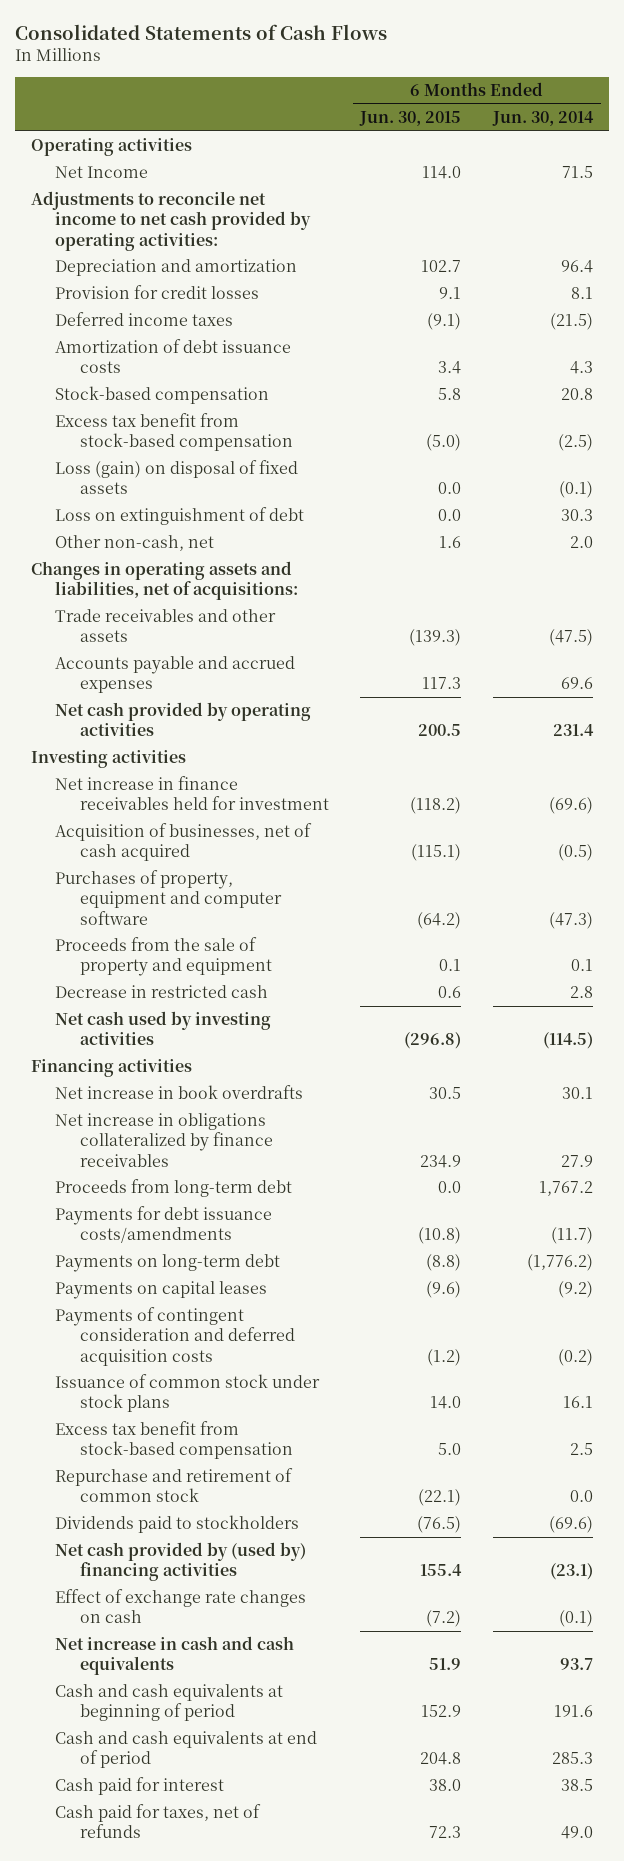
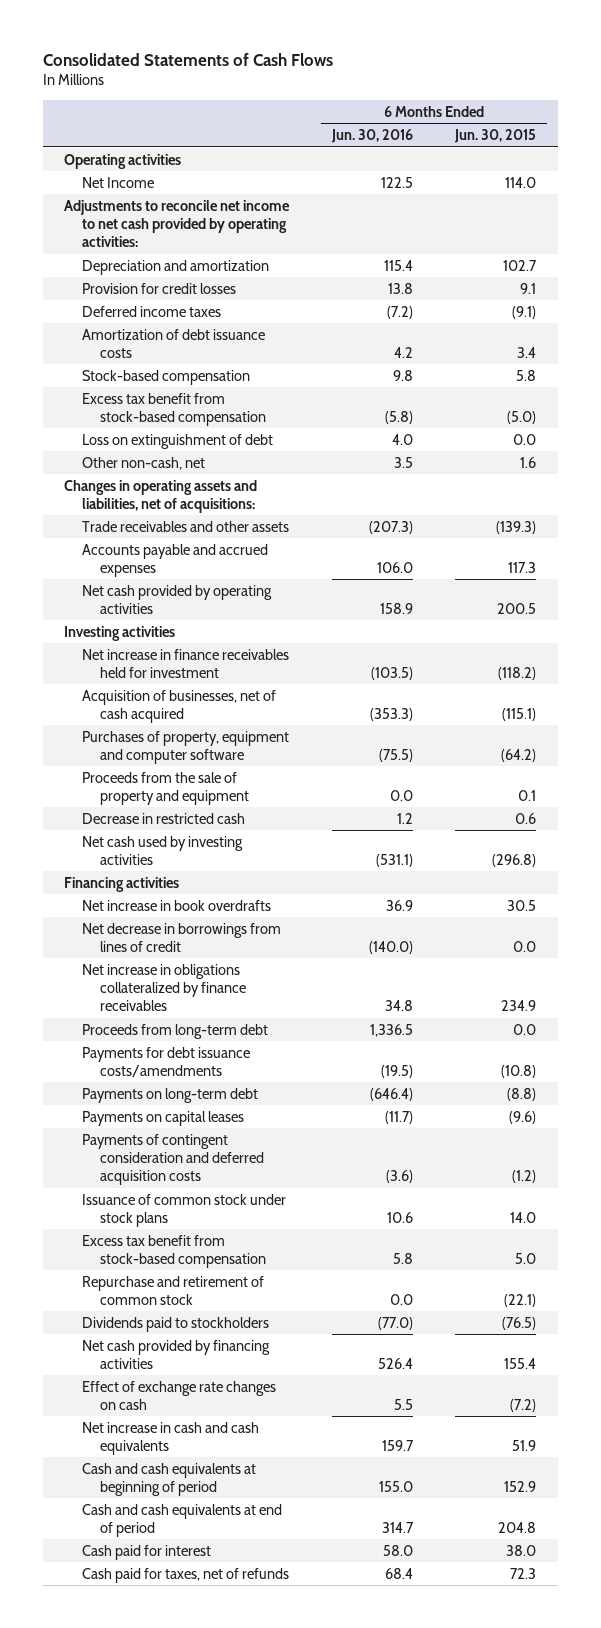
[491,110,594,126] Jun. 30, 2014 -> none
none -> [330,129,413,144] Jun. 30, 2016
[55,460,299,495] Loss (gain) on disposal of fixed assets -> none
none -> [81,922,281,952] Net decrease in borrowings from lines of credit
[55,1542,307,1582] Net cash provided by (used by) financing activities -> [81,1339,270,1369] Net cash provided by financing activities

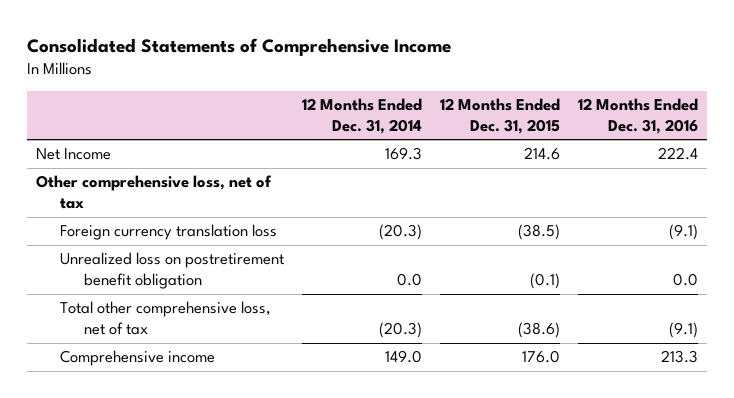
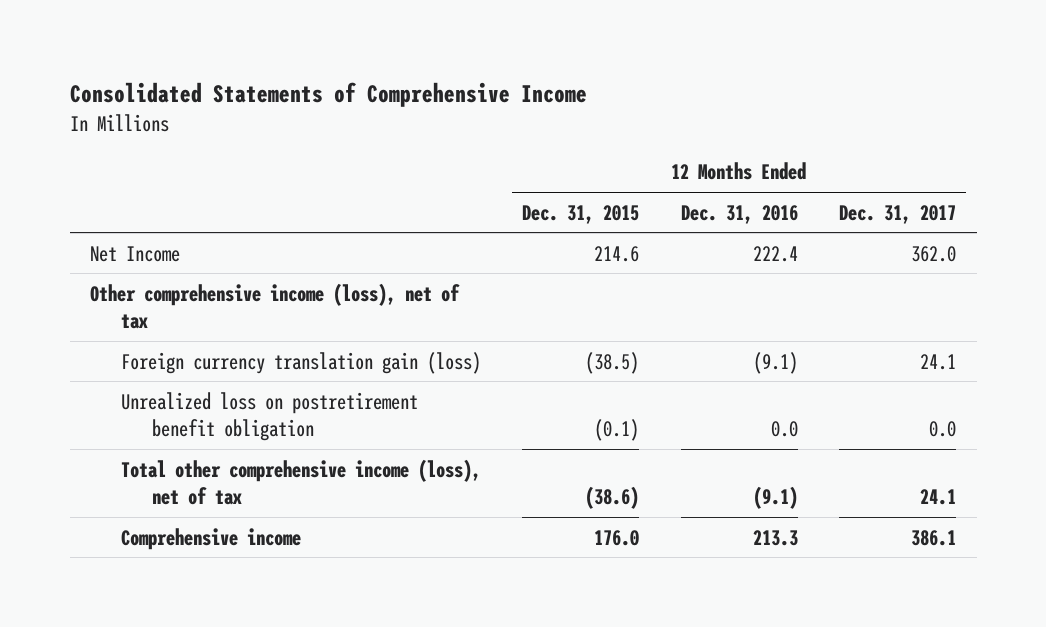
[301,97,422,135] 12 Months Ended Dec. 31, 2014 -> none
none -> [838,204,956,224] Dec. 31, 2017
[35,175,272,210] Other comprehensive loss, net of tax -> [90,282,461,329] Other comprehensive income (loss), net of tax
[59,224,277,241] Foreign currency translation loss -> [120,351,481,374] Foreign currency translation gain (loss)
[59,301,271,336] Total other comprehensive loss, net of tax -> [120,458,481,505] Total other comprehensive income (loss), net of tax

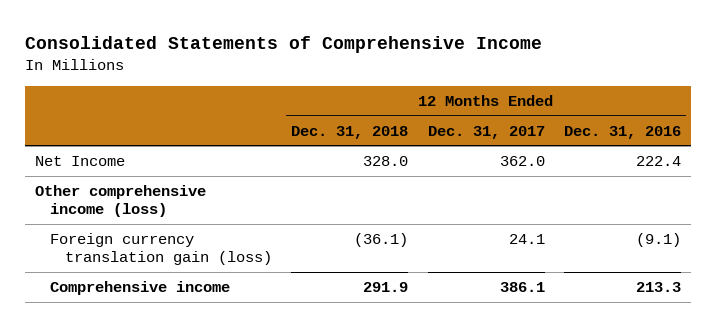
[522,204,640,224] Dec. 31, 2015 -> none
none -> [291,125,409,139] Dec. 31, 2018
[90,282,461,329] Other comprehensive income (loss), net of tax -> [34,185,206,218] Other comprehensive income (loss)
[120,391,418,441] Unrealized loss on postretirement benefit obligation -> none
[120,458,481,505] Total other comprehensive income (loss), net of tax -> none

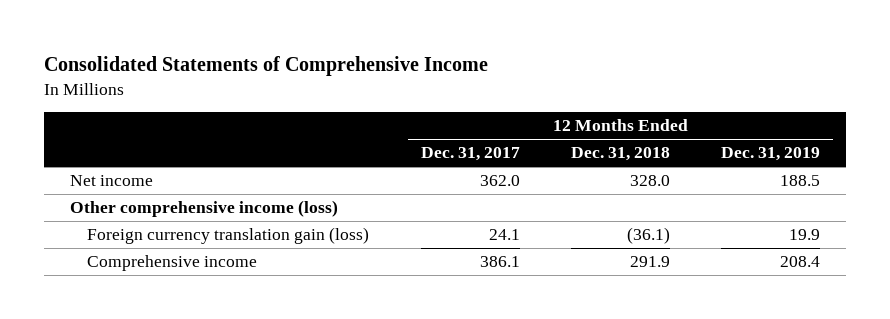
[564,125,682,139] Dec. 31, 2016 -> none
none -> [721,147,821,162] Dec. 31, 2019
[34,156,125,167] Net Income -> [69,175,153,187] Net income

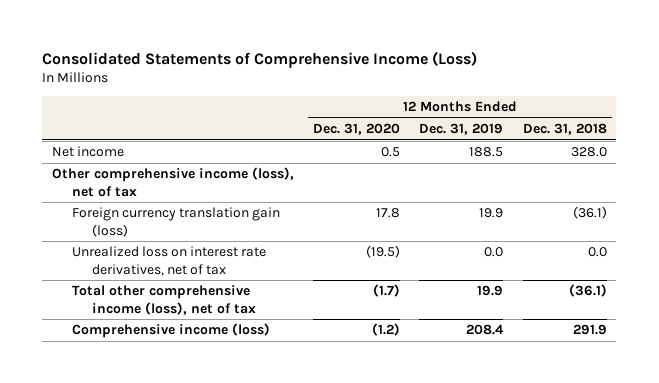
[44,56,489,77] Consolidated Statements of Comprehensive Income -> [42,50,478,68] Consolidated Statements of Comprehensive Income (Loss)
[420,147,520,162] Dec. 31, 2017 -> none
none -> [313,123,401,136] Dec. 31, 2020
[69,200,338,218] Other comprehensive income (loss) -> [51,167,294,197] Other comprehensive income (loss), net of tax
none -> [72,246,267,276] Unrealized loss on interest rate derivatives, net of tax
none -> [72,285,257,315] Total other comprehensive income (loss), net of tax
[87,255,258,272] Comprehensive income -> [72,323,271,339] Comprehensive income (loss)

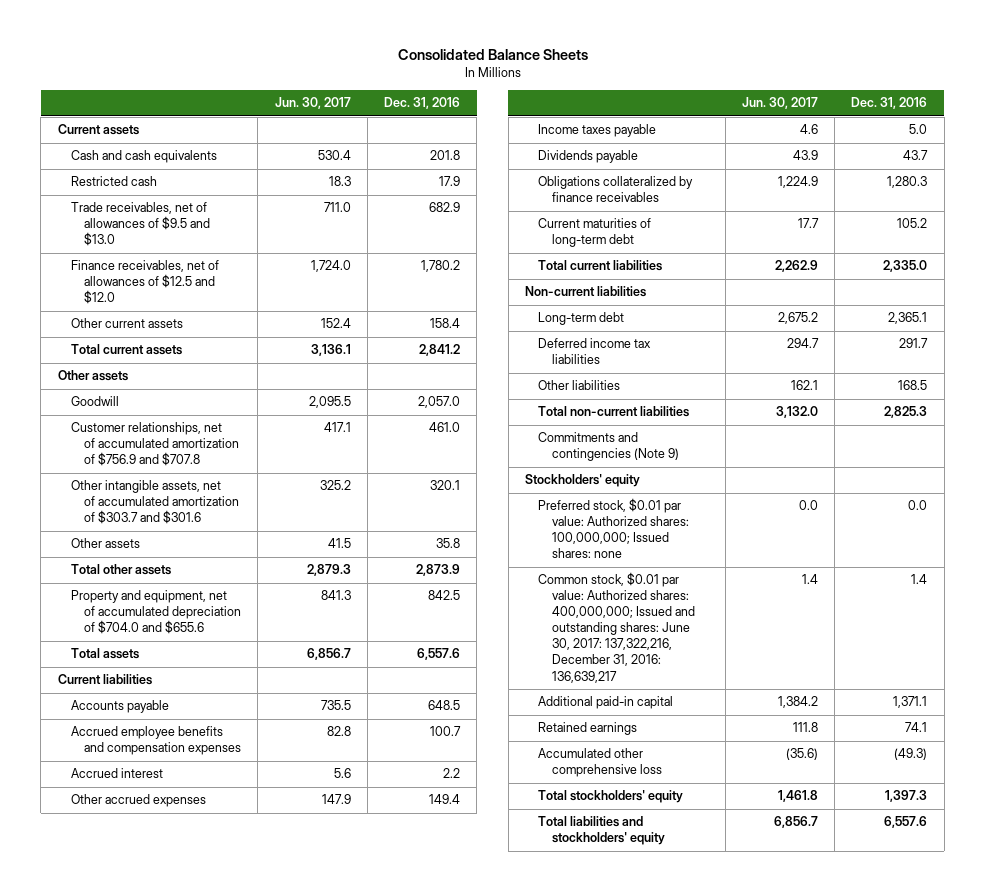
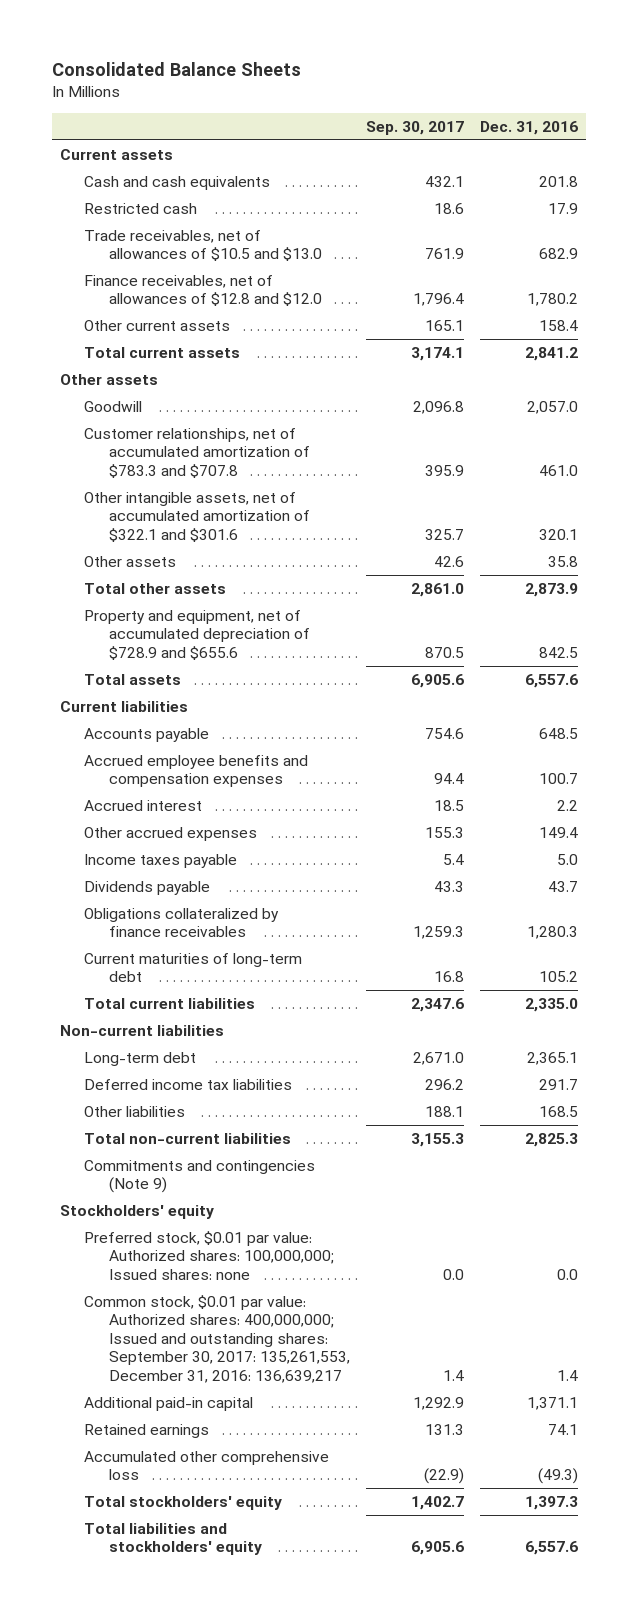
[274,97,351,110] Jun. 30, 2017 -> none
none -> [365,120,464,135] Sep. 30, 2017
[70,202,211,247] Trade receivables, net of allowances of $9.5 and $13.0 -> [84,230,322,262] Trade receivables, net of allowances of $10.5 and $13.0
[70,260,219,305] Finance receivables, net of allowances of $12.5 and $12.0 -> [84,275,322,307] Finance receivables, net of allowances of $12.8 and $12.0
[70,422,240,467] Customer relationships, net of accumulated amortization of $756.9 and $707.8 -> [84,428,310,478] Customer relationships, net of accumulated amortization of $783.3 and $707.8
[70,480,240,525] Other intangible assets, net of accumulated amortization of $303.7 and $301.6 -> [84,492,310,542] Other intangible assets, net of accumulated amortization of $322.1 and $301.6
[70,590,242,635] Property and equipment, net of accumulated depreciation of $704.0 and $655.6 -> [84,610,310,660] Property and equipment, net of accumulated depreciation of $728.9 and $655.6
[538,572,695,683] Common stock, $0.01 par value: Authorized shares: 400,000,000; Issued and outstanding shares: June 30, 2017: 137,322,216, December 31, 2016: 136,639,217 -> [84,1295,350,1383] Common stock, $0.01 par value: Authorized shares: 400,000,000; Issued and outstanding shares: September 30, 2017: 135,261,553, December 31, 2016: 136,639,217

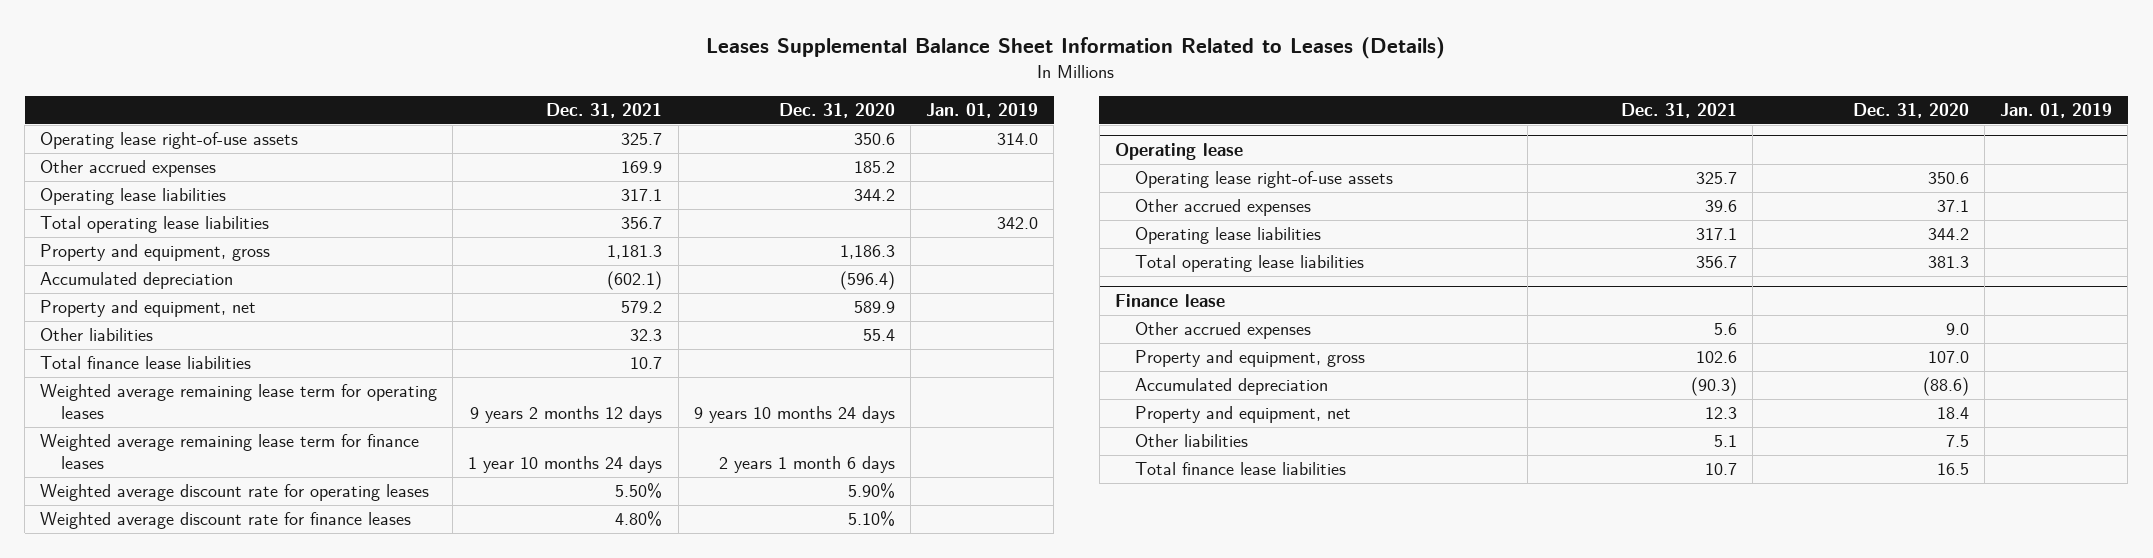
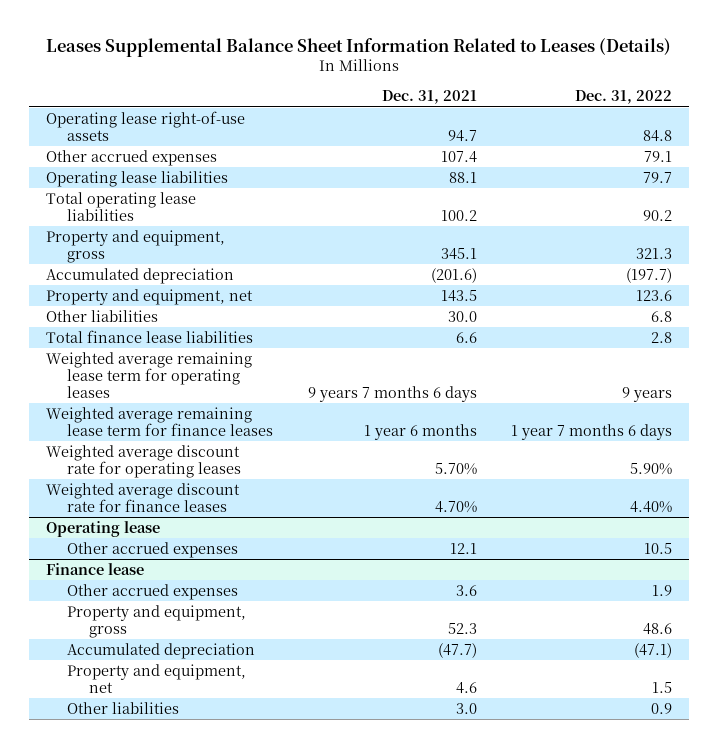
[778,103,895,119] Dec. 31, 2020 -> none
[925,103,1038,119] Jan. 01, 2019 -> none
none -> [575,90,673,105] Dec. 31, 2022
[621,133,663,146] 325.7 -> [447,129,477,142] 94.7
[621,161,663,174] 169.9 -> [440,150,477,163] 107.4
[621,189,663,202] 317.1 -> [448,171,477,183] 88.1
[621,217,663,230] 356.7 -> [440,209,477,221] 100.2
[607,245,663,260] 1,181.3 -> [440,247,477,260] 345.1
[607,271,663,291] (602.1) -> [430,267,477,283] (201.6)
[621,301,663,314] 579.2 -> [440,289,477,302] 143.5
[630,329,663,342] 32.3 -> [447,310,477,322] 30.0
[630,357,663,370] 10.7 -> [455,331,477,343] 6.6
[470,406,663,424] 9 years 2 months 12 days -> [307,386,477,403] 9 years 7 months 6 days
[468,456,663,474] 1 year 10 months 24 days -> [363,423,477,440] 1 year 6 months
[615,483,663,499] 5.50% -> [434,462,477,475] 5.70%
[615,511,663,527] 4.80% -> [434,500,477,513] 4.70%
[1135,171,1394,189] Operating lease right-of-use assets -> none
[1135,227,1322,245] Operating lease liabilities -> none
[1135,255,1365,273] Total operating lease liabilities -> none
[1704,200,1737,213] 39.6 -> [449,542,477,554] 12.1
[1135,462,1347,476] Total finance lease liabilities -> none
[1713,323,1737,336] 5.6 -> [455,584,477,596] 3.6
[1695,351,1737,364] 102.6 -> [447,622,477,634] 52.3
[1690,377,1737,397] (90.3) -> [437,642,477,658] (47.7)
[1704,407,1737,420] 12.3 -> [455,681,477,694] 4.6
[1713,435,1737,448] 5.1 -> [455,702,477,714] 3.0

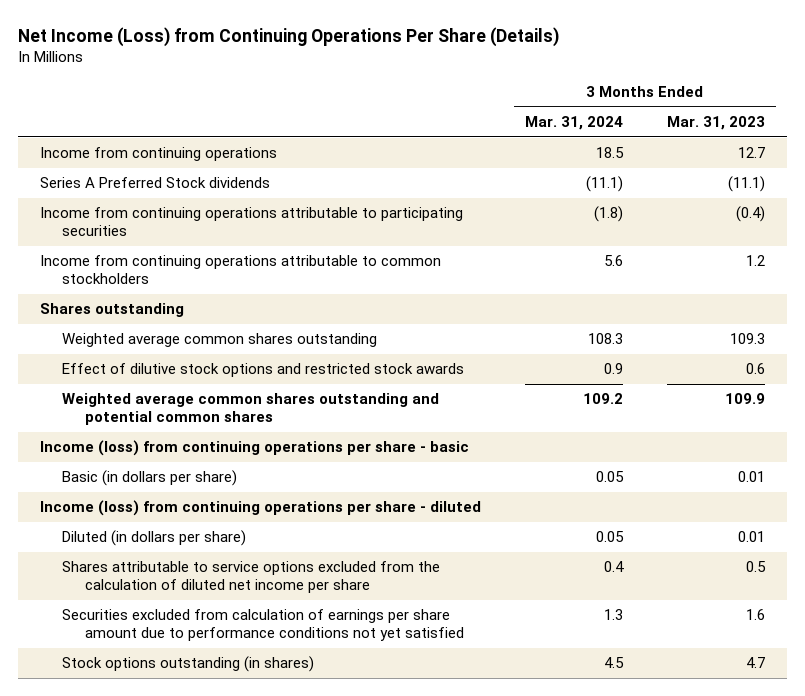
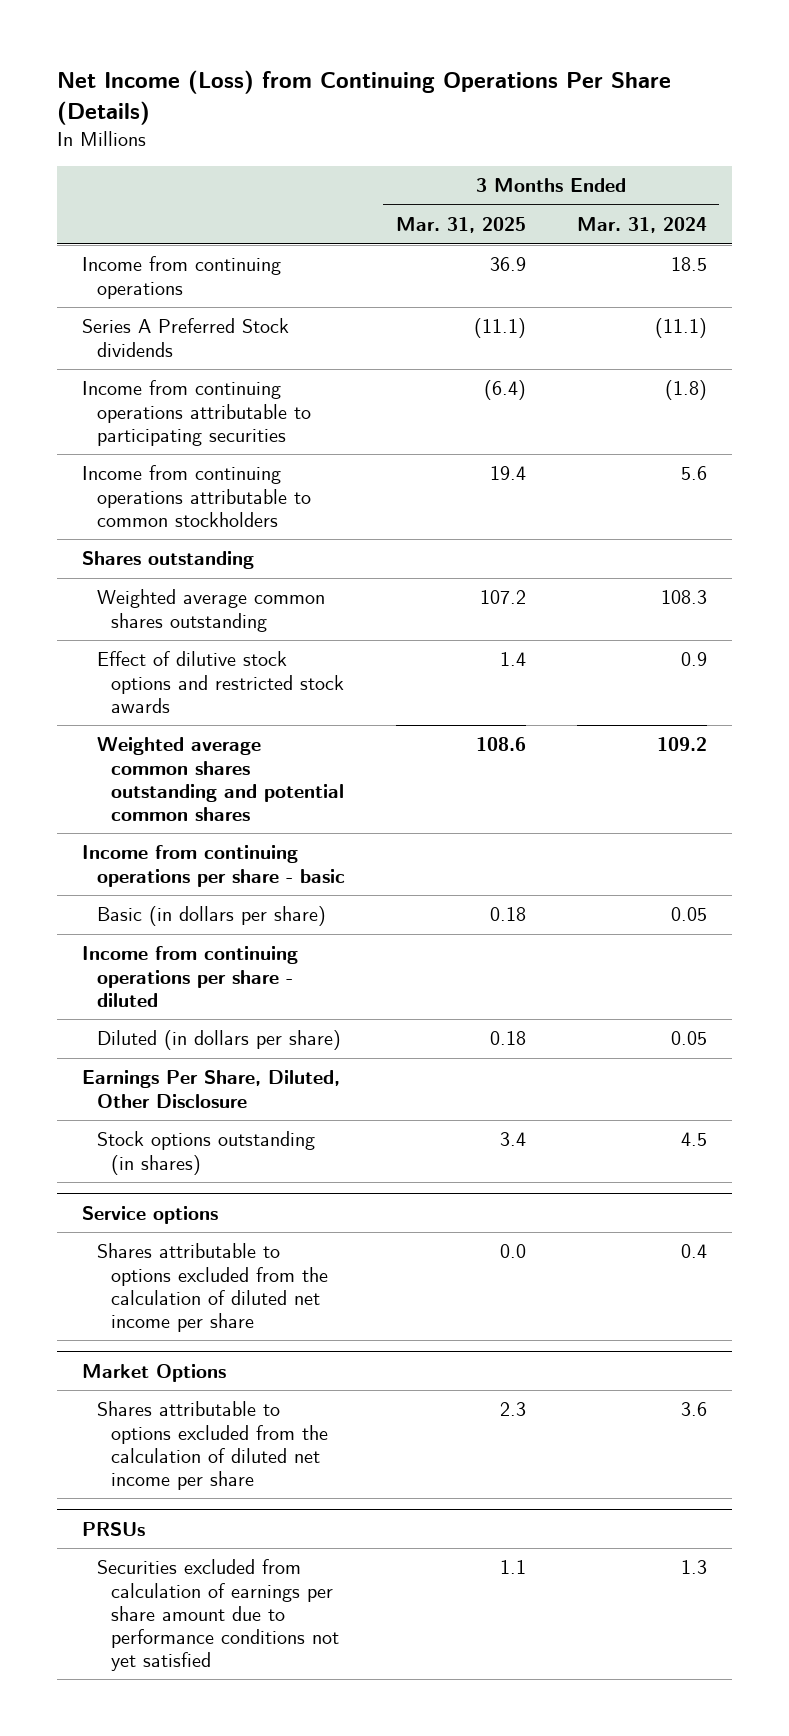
[666,116,765,131] Mar. 31, 2023 -> none
none -> [395,217,526,234] Mar. 31, 2025
[40,440,470,457] Income (loss) from continuing operations per share - basic -> [82,845,345,887] Income from continuing operations per share - basic
[40,500,482,517] Income (loss) from continuing operations per share - diluted -> [82,946,299,1007] Income from continuing operations per share - diluted
[62,561,441,594] Shares attributable to service options excluded from the calculation of diluted net income per share -> none
[62,609,464,642] Securities excluded from calculation of earnings per share amount due to performance conditions not yet satisfied -> none
none -> [82,1070,341,1108] Earnings Per Share, Diluted, Other Disclosure
none -> [82,1206,219,1225] Service options
none -> [96,1243,329,1332] Shares attributable to options excluded from the calculation of diluted net income per share
none -> [82,1364,227,1383] Market Options
none -> [96,1401,329,1490] Shares attributable to options excluded from the calculation of diluted net income per share
none -> [82,1522,146,1537] PRSUs
none -> [96,1559,340,1672] Securities excluded from calculation of earnings per share amount due to performance conditions not yet satisfied

